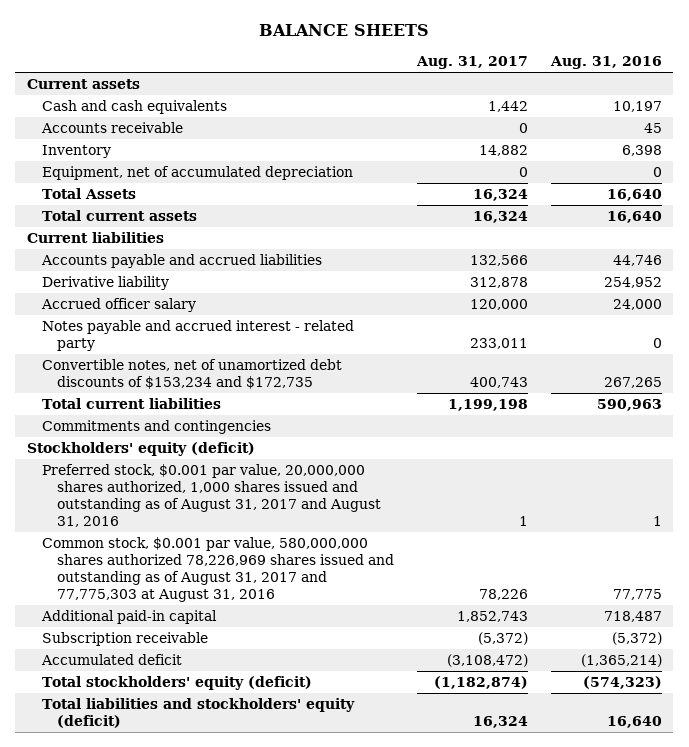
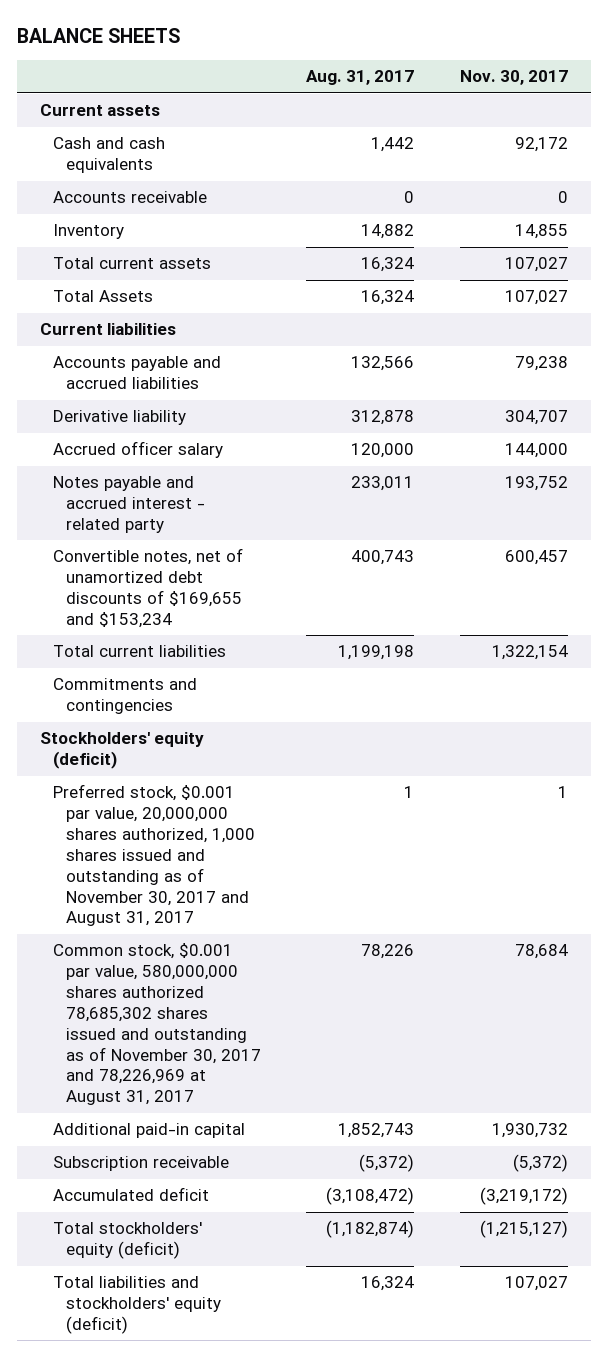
[549,55,662,69] Aug. 31, 2016 -> none
none -> [460,70,569,86] Nov. 30, 2017
[41,166,353,181] Equipment, net of accumulated depreciation -> none
[41,188,136,200] Total Assets -> [52,290,153,303] Total Assets
[41,359,342,389] Convertible notes, net of unamortized debt discounts of $153,234 and $172,735 -> [52,548,243,628] Convertible notes, net of unamortized debt discounts of $169,655 and $153,234
[41,464,382,527] Preferred stock, $0.001 par value, 20,000,000 shares authorized, 1,000 shares issued and outstanding as of August 31, 2017 and August 31, 2016 -> [52,784,255,927] Preferred stock, $0.001 par value, 20,000,000 shares authorized, 1,000 shares issued and outstanding as of November 30, 2017 and August 31, 2017
[41,537,395,602] Common stock, $0.001 par value, 580,000,000 shares authorized 78,226,969 shares issued and outstanding as of August 31, 2017 and 77,775,303 at August 31, 2016 -> [52,943,261,1106] Common stock, $0.001 par value, 580,000,000 shares authorized 78,685,302 shares issued and outstanding as of November 30, 2017 and 78,226,969 at August 31, 2017

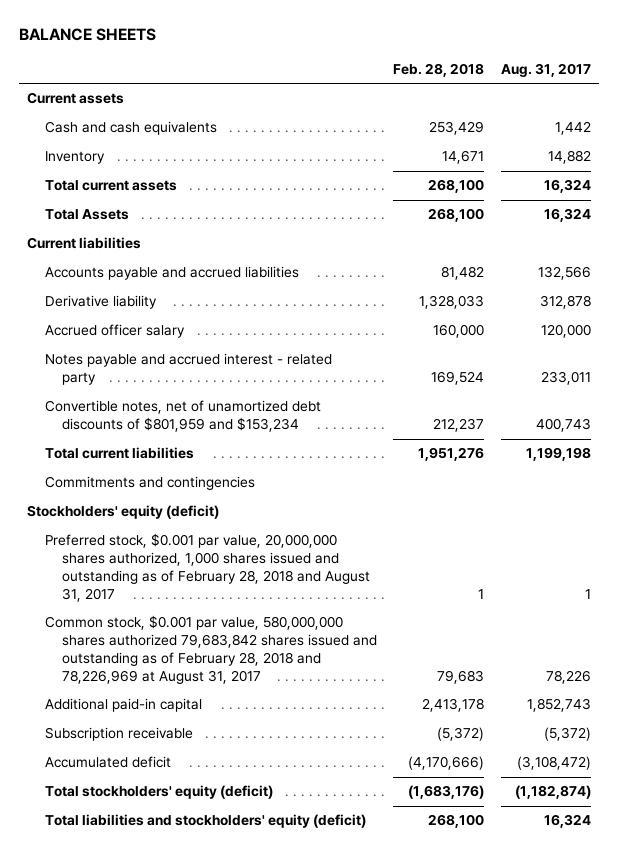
[460,70,569,86] Nov. 30, 2017 -> none
none -> [393,62,485,77] Feb. 28, 2018
[52,191,207,204] Accounts receivable -> none
[52,548,243,628] Convertible notes, net of unamortized debt discounts of $169,655 and $153,234 -> [44,400,321,433] Convertible notes, net of unamortized debt discounts of $801,959 and $153,234
[52,784,255,927] Preferred stock, $0.001 par value, 20,000,000 shares authorized, 1,000 shares issued and outstanding as of November 30, 2017 and August 31, 2017 -> [44,533,370,602] Preferred stock, $0.001 par value, 20,000,000 shares authorized, 1,000 shares issued and outstanding as of February 28, 2018 and August 31, 2017
[52,943,261,1106] Common stock, $0.001 par value, 580,000,000 shares authorized 78,685,302 shares issued and outstanding as of November 30, 2017 and 78,226,969 at August 31, 2017 -> [44,615,377,684] Common stock, $0.001 par value, 580,000,000 shares authorized 79,683,842 shares issued and outstanding as of February 28, 2018 and 78,226,969 at August 31, 2017

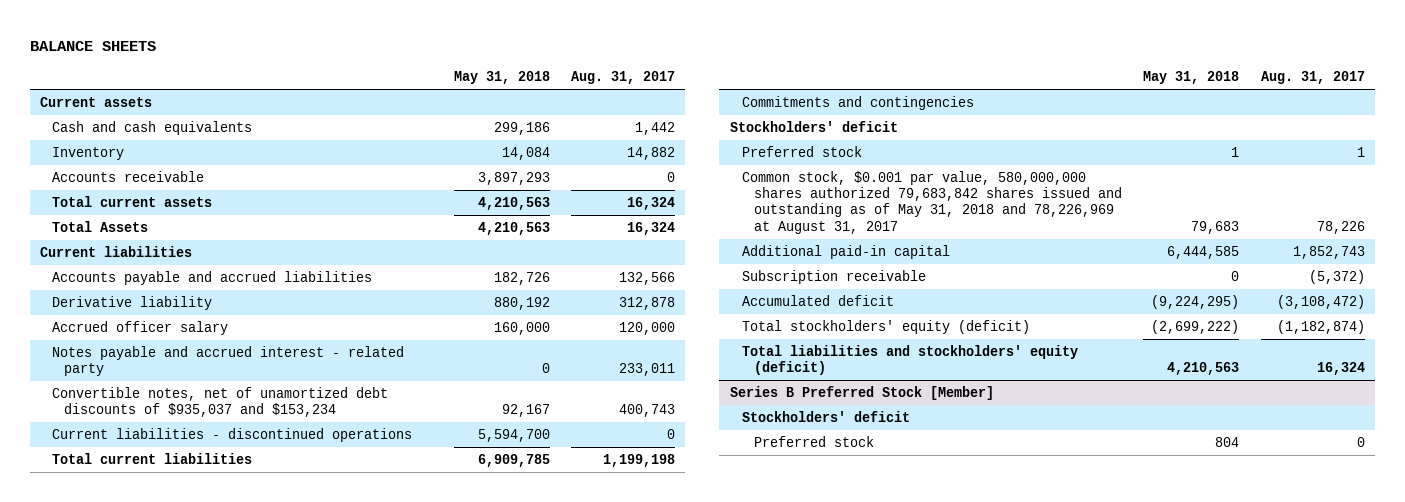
[393,62,485,77] Feb. 28, 2018 -> none
none -> [453,71,550,85] May 31, 2018
none -> [52,170,205,182] Accounts receivable
[44,400,321,433] Convertible notes, net of unamortized debt discounts of $801,959 and $153,234 -> [52,386,389,418] Convertible notes, net of unamortized debt discounts of $935,037 and $153,234
none -> [52,427,413,442] Current liabilities - discontinued operations
[27,505,220,520] Stockholders' equity (deficit) -> [730,120,899,132] Stockholders' deficit
[44,533,370,602] Preferred stock, $0.001 par value, 20,000,000 shares authorized, 1,000 shares issued and outstanding as of February 28, 2018 and August 31, 2017 -> [742,145,863,157] Preferred stock
[44,615,377,684] Common stock, $0.001 par value, 580,000,000 shares authorized 79,683,842 shares issued and outstanding as of February 28, 2018 and 78,226,969 at August 31, 2017 -> [742,170,1123,234] Common stock, $0.001 par value, 580,000,000 shares authorized 79,683,842 shares issued and outstanding as of May 31, 2018 and 78,226,969 at August 31, 2017
none -> [730,385,995,400] Series B Preferred Stock [Member]
none -> [742,410,911,422] Stockholders' deficit
none -> [754,435,875,447] Preferred stock

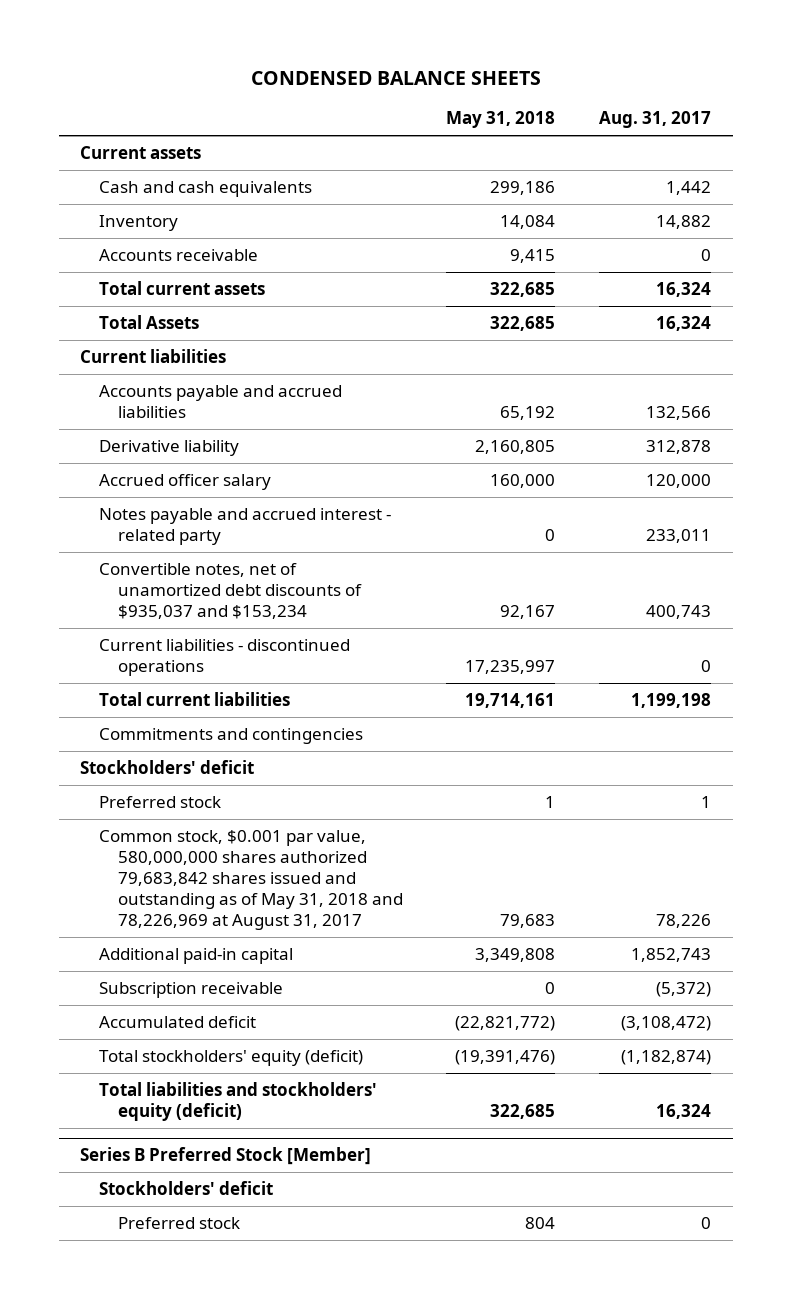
[29,40,156,51] BALANCE SHEETS -> [250,70,541,85] CONDENSED BALANCE SHEETS
[477,171,550,185] 3,897,293 -> [510,248,556,263] 9,415
[477,196,550,210] 4,210,563 -> [490,281,556,297] 322,685
[477,221,550,235] 4,210,563 -> [490,315,556,331] 322,685
[493,271,550,285] 182,726 -> [500,405,556,420] 65,192
[493,296,550,310] 880,192 -> [475,439,556,454] 2,160,805
[477,428,550,442] 5,594,700 -> [465,659,556,674] 17,235,997
[477,453,550,467] 6,909,785 -> [465,692,556,708] 19,714,161
[1167,245,1240,259] 6,444,585 -> [475,947,556,962] 3,349,808
[1151,294,1240,309] (9,224,295) -> [455,1015,556,1031] (22,821,772)
[1151,319,1240,334] (2,699,222) -> [455,1049,556,1065] (19,391,476)
[1167,362,1240,376] 4,210,563 -> [490,1103,556,1119] 322,685

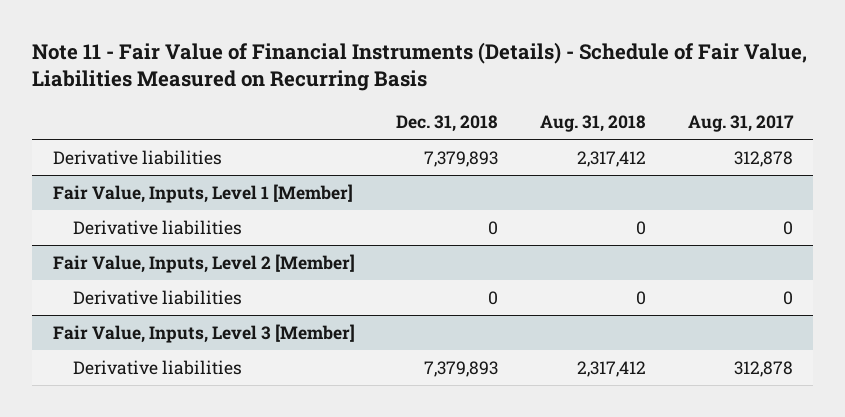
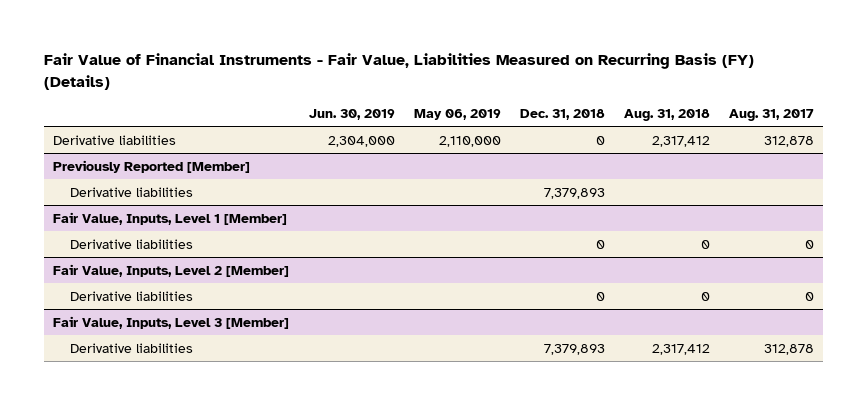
[31,42,807,92] Note 11 - Fair Value of Financial Instruments (Details) - Schedule of Fair Value, Liabilities Measured on Recurring Basis -> [43,53,754,90] Fair Value of Financial Instruments - Fair Value, Liabilities Measured on Recurring Basis (FY) (Details)
none -> [308,108,395,120] Jun. 30, 2019
none -> [413,108,501,120] May 06, 2019
[424,150,499,167] 7,379,893 -> [595,135,605,145] 0
none -> [53,159,251,173] Previously Reported [Member]
none -> [70,186,194,197] Derivative liabilities

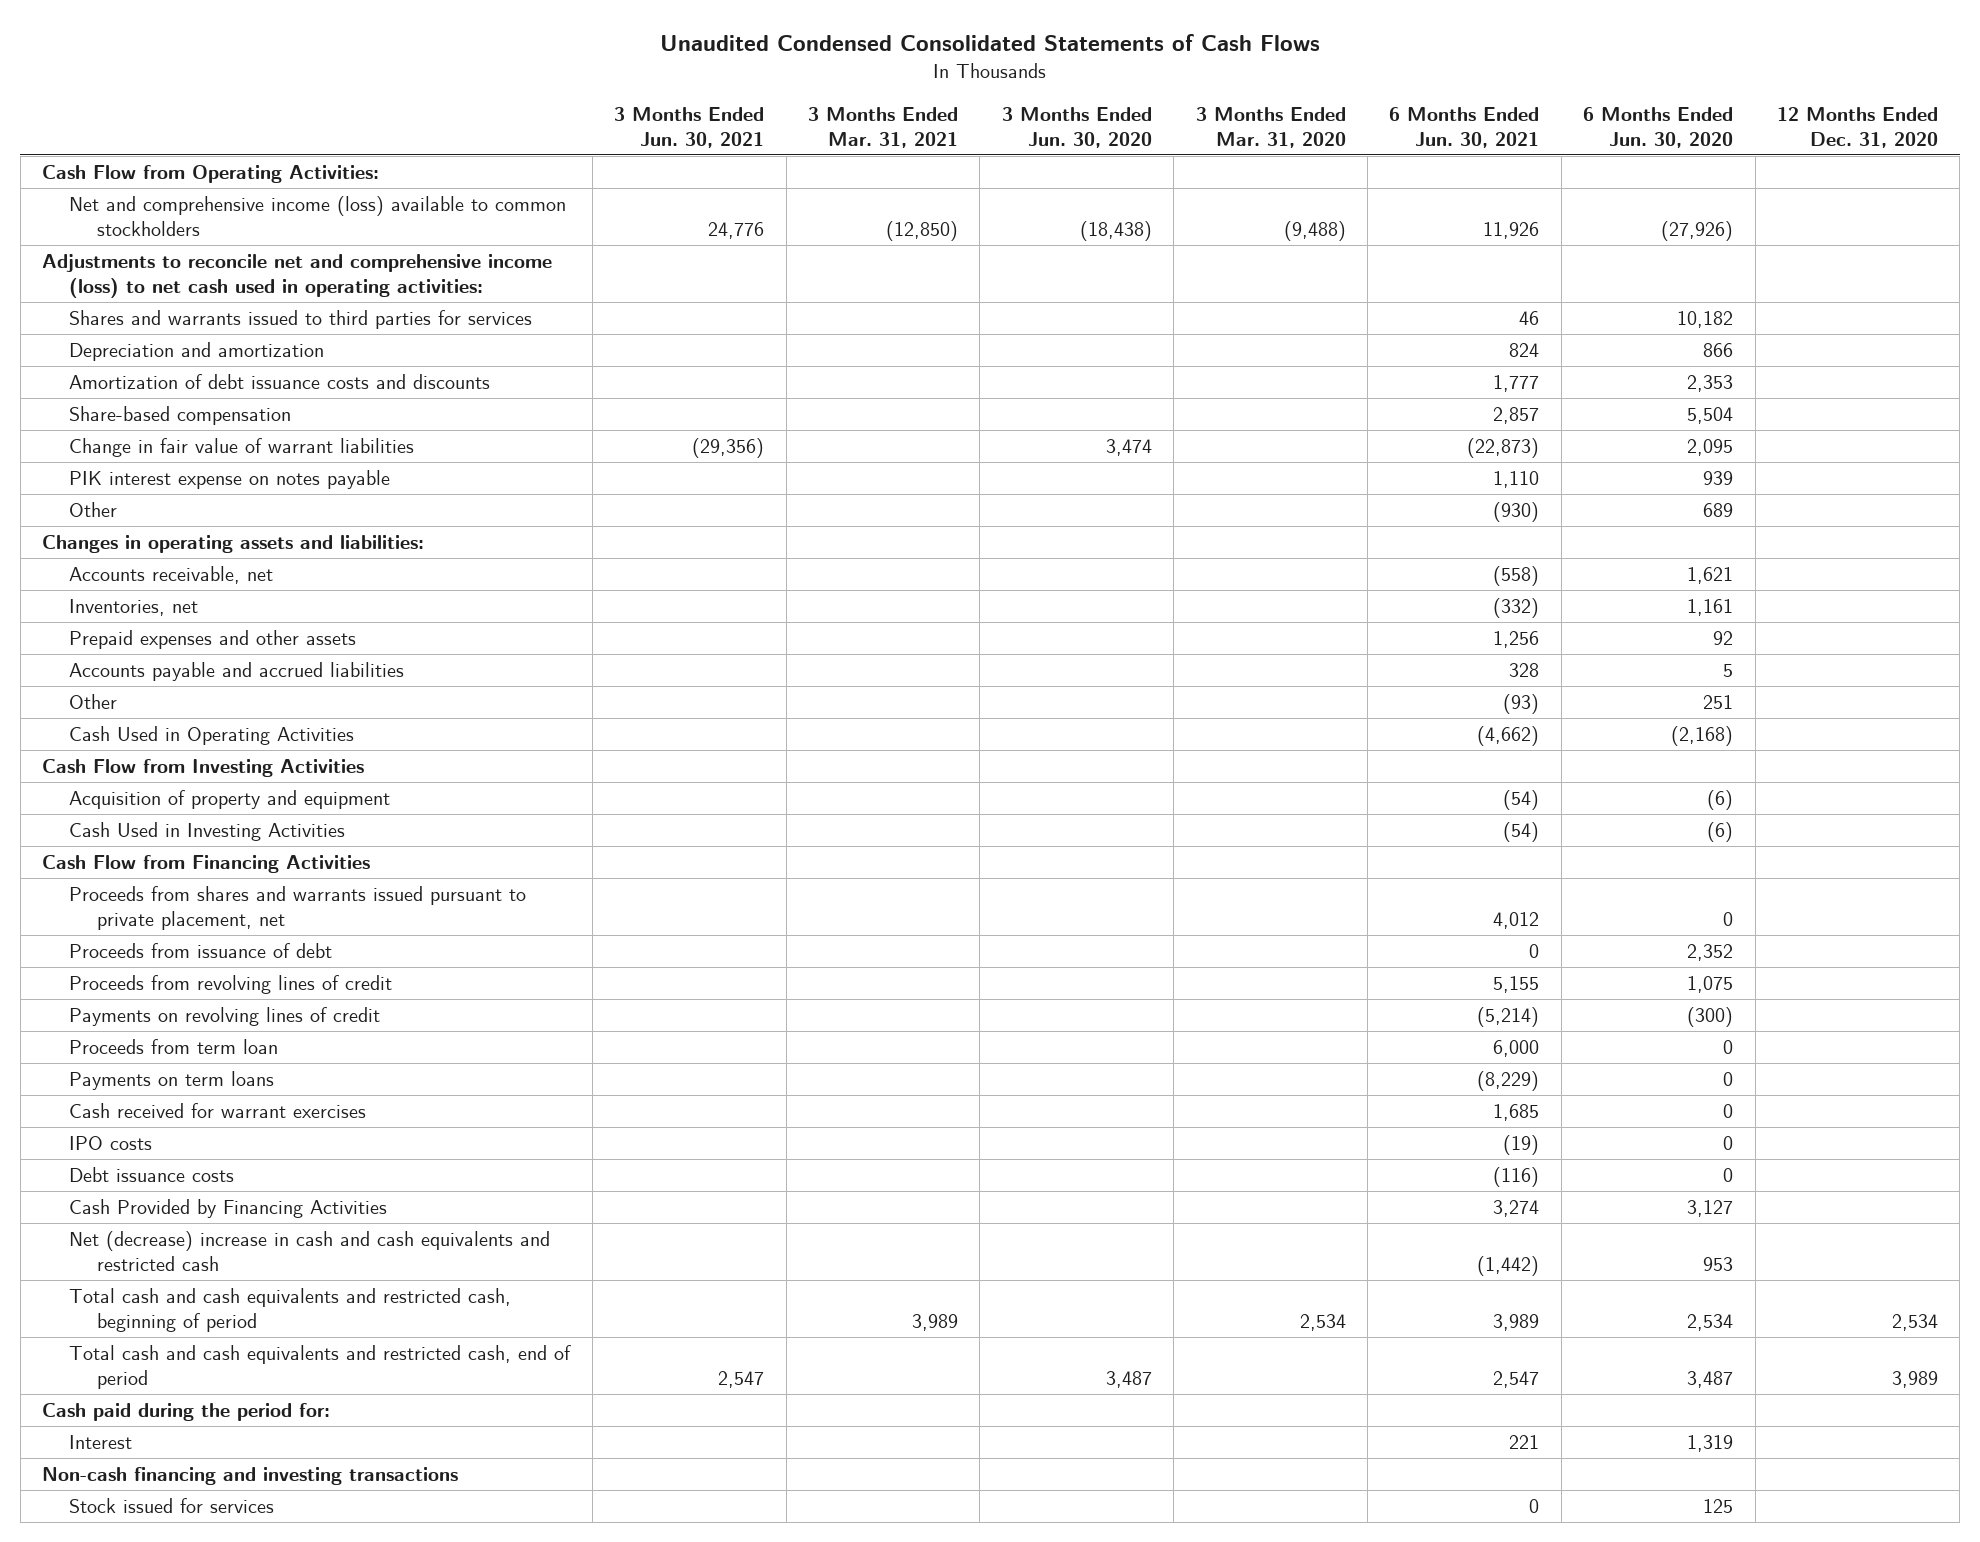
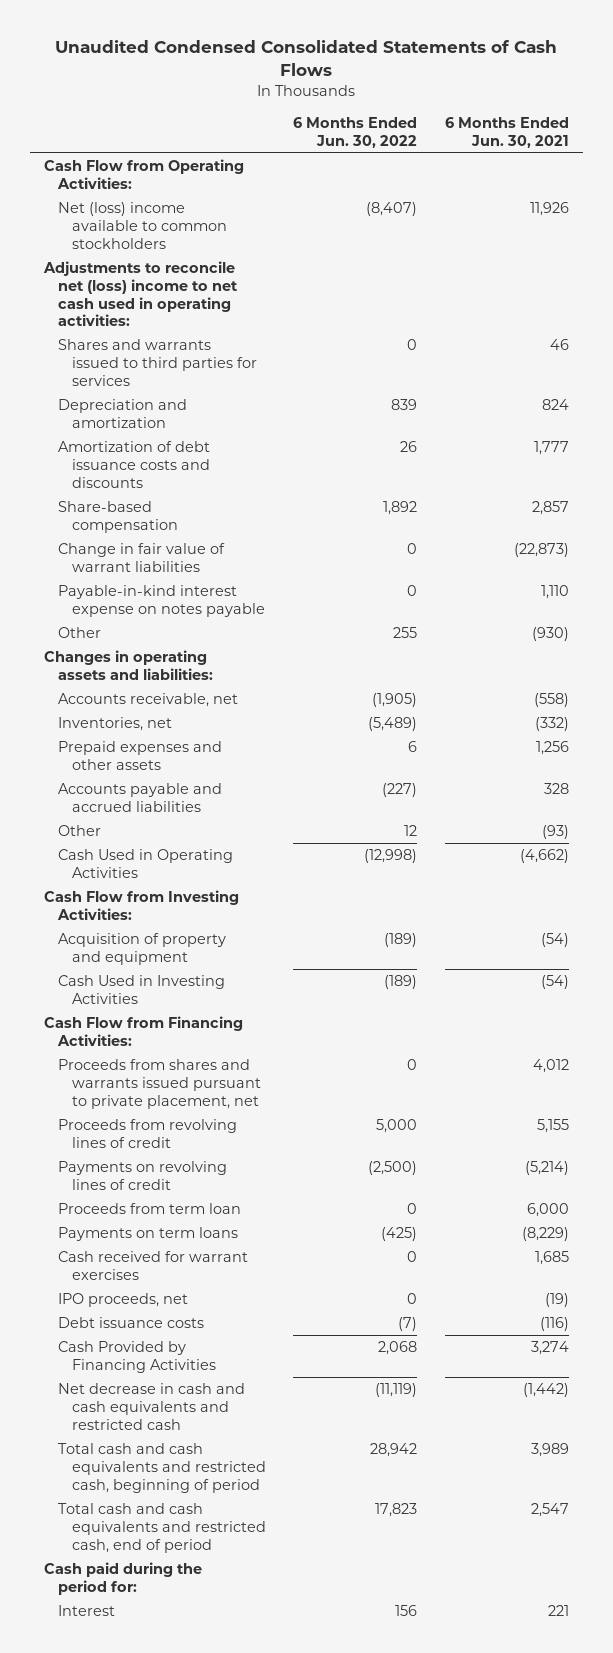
[614,106,765,148] 3 Months Ended Jun. 30, 2021 -> none
[808,106,959,148] 3 Months Ended Mar. 31, 2021 -> none
[1001,106,1152,148] 3 Months Ended Jun. 30, 2020 -> none
[1195,106,1346,148] 3 Months Ended Mar. 31, 2020 -> none
[1583,106,1734,148] 6 Months Ended Jun. 30, 2020 -> none
[1776,106,1938,148] 12 Months Ended Dec. 31, 2020 -> none
none -> [293,116,418,148] 6 Months Ended Jun. 30, 2022
[69,195,567,236] Net and comprehensive income (loss) available to common stockholders -> [57,202,227,249] Net (loss) income available to common stockholders
[42,253,553,298] Adjustments to reconcile net and comprehensive income (loss) to net cash used in operating activities: -> [43,261,238,327] Adjustments to reconcile net (loss) income to net cash used in operating activities:
[69,469,391,489] PIK interest expense on notes payable -> [57,585,265,617] Payable-in-kind interest expense on notes payable
[42,758,365,777] Cash Flow from Investing Activities -> [44,890,240,920] Cash Flow from Investing Activities:
[42,854,371,873] Cash Flow from Financing Activities -> [44,1016,244,1046] Cash Flow from Financing Activities:
[69,942,333,958] Proceeds from issuance of debt -> none
[69,1135,153,1150] IPO costs -> none
none -> [57,1293,188,1308] IPO proceeds, net
[69,1230,551,1271] Net (decrease) increase in cash and cash equivalents and restricted cash -> [57,1383,245,1430] Net decrease in cash and cash equivalents and restricted cash
[42,1466,459,1485] Non-cash financing and investing transactions -> none
[69,1497,275,1513] Stock issued for services -> none

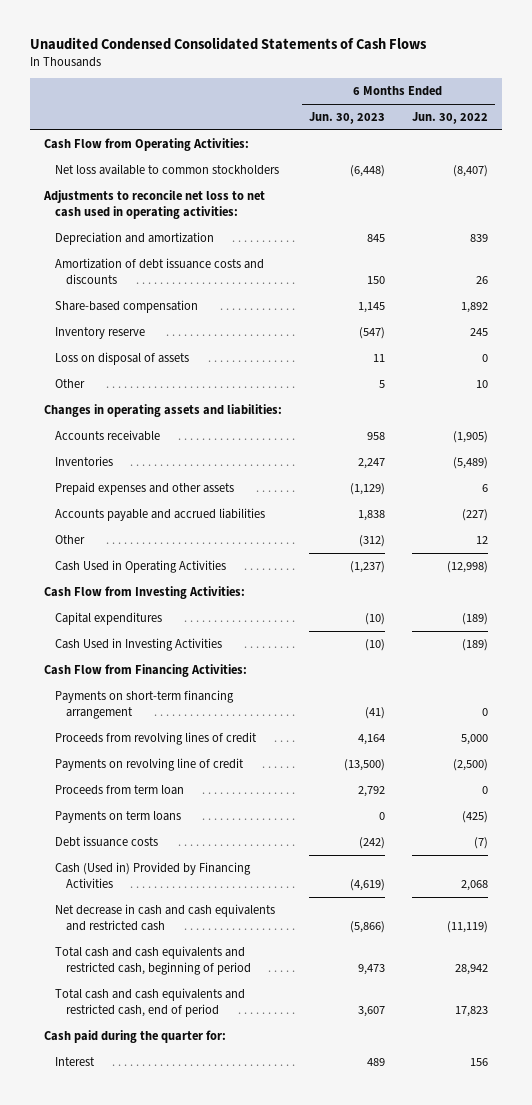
[444,116,569,148] 6 Months Ended Jun. 30, 2021 -> none
none -> [308,112,385,125] Jun. 30, 2023
[57,339,257,386] Shares and warrants issued to third parties for services -> none
[57,202,227,249] Net (loss) income available to common stockholders -> [54,163,279,175] Net loss available to common stockholders
[43,261,238,327] Adjustments to reconcile net (loss) income to net cash used in operating activities: -> [42,189,265,219] Adjustments to reconcile net loss to net cash used in operating activities:
[57,543,225,572] Change in fair value of warrant liabilities -> none
[57,585,265,617] Payable-in-kind interest expense on notes payable -> none
none -> [54,326,145,339] Inventory reserve
none -> [54,351,189,365] Loss on disposal of assets
[393,627,418,639] 255 -> [476,379,489,388] 10
[57,693,238,708] Accounts receivable, net -> [54,429,160,441] Accounts receivable
[57,717,172,732] Inventories, net -> [54,455,113,466] Inventories
[57,933,226,965] Acquisition of property and equipment -> [54,611,162,625] Capital expenditures
[57,1059,261,1109] Proceeds from shares and warrants issued pursuant to private placement, net -> none
none -> [54,689,234,719] Payments on short-term financing arrangement
[57,1161,227,1190] Payments on revolving lines of credit -> [54,757,244,771] Payments on revolving line of credit
[57,1251,248,1280] Cash received for warrant exercises -> none
[57,1293,188,1308] IPO proceeds, net -> none
[57,1341,216,1373] Cash Provided by Financing Activities -> [54,861,251,888] Cash (Used in) Provided by Financing Activities
[44,1562,203,1595] Cash paid during the period for: -> [43,1029,226,1043] Cash paid during the quarter for:

